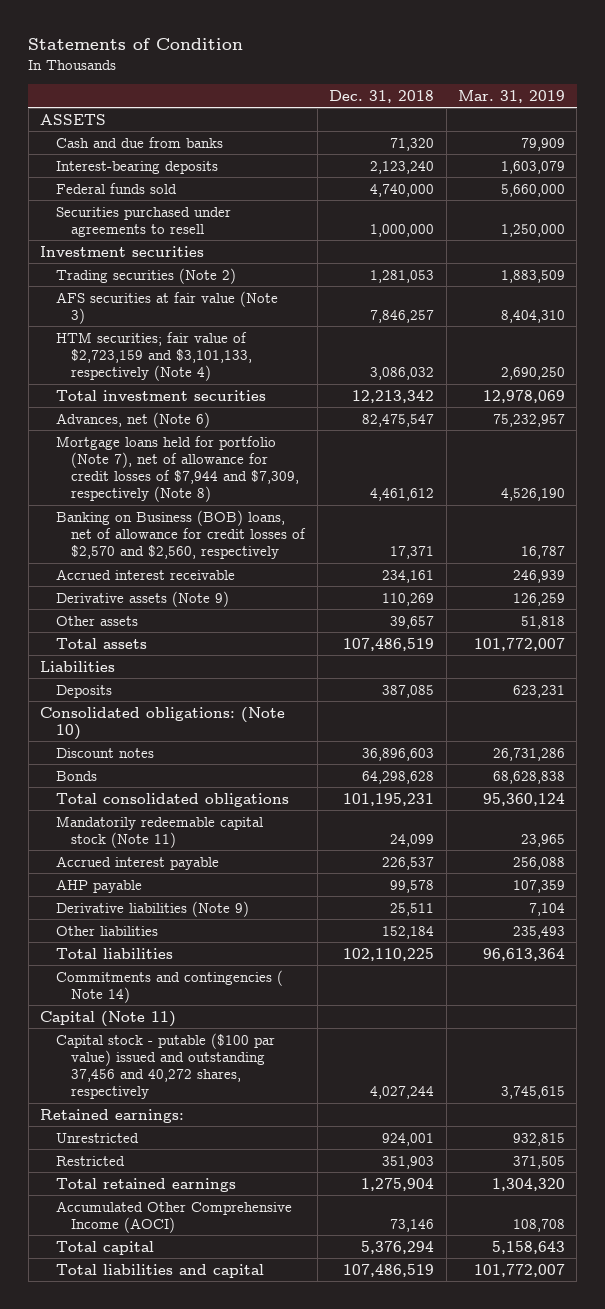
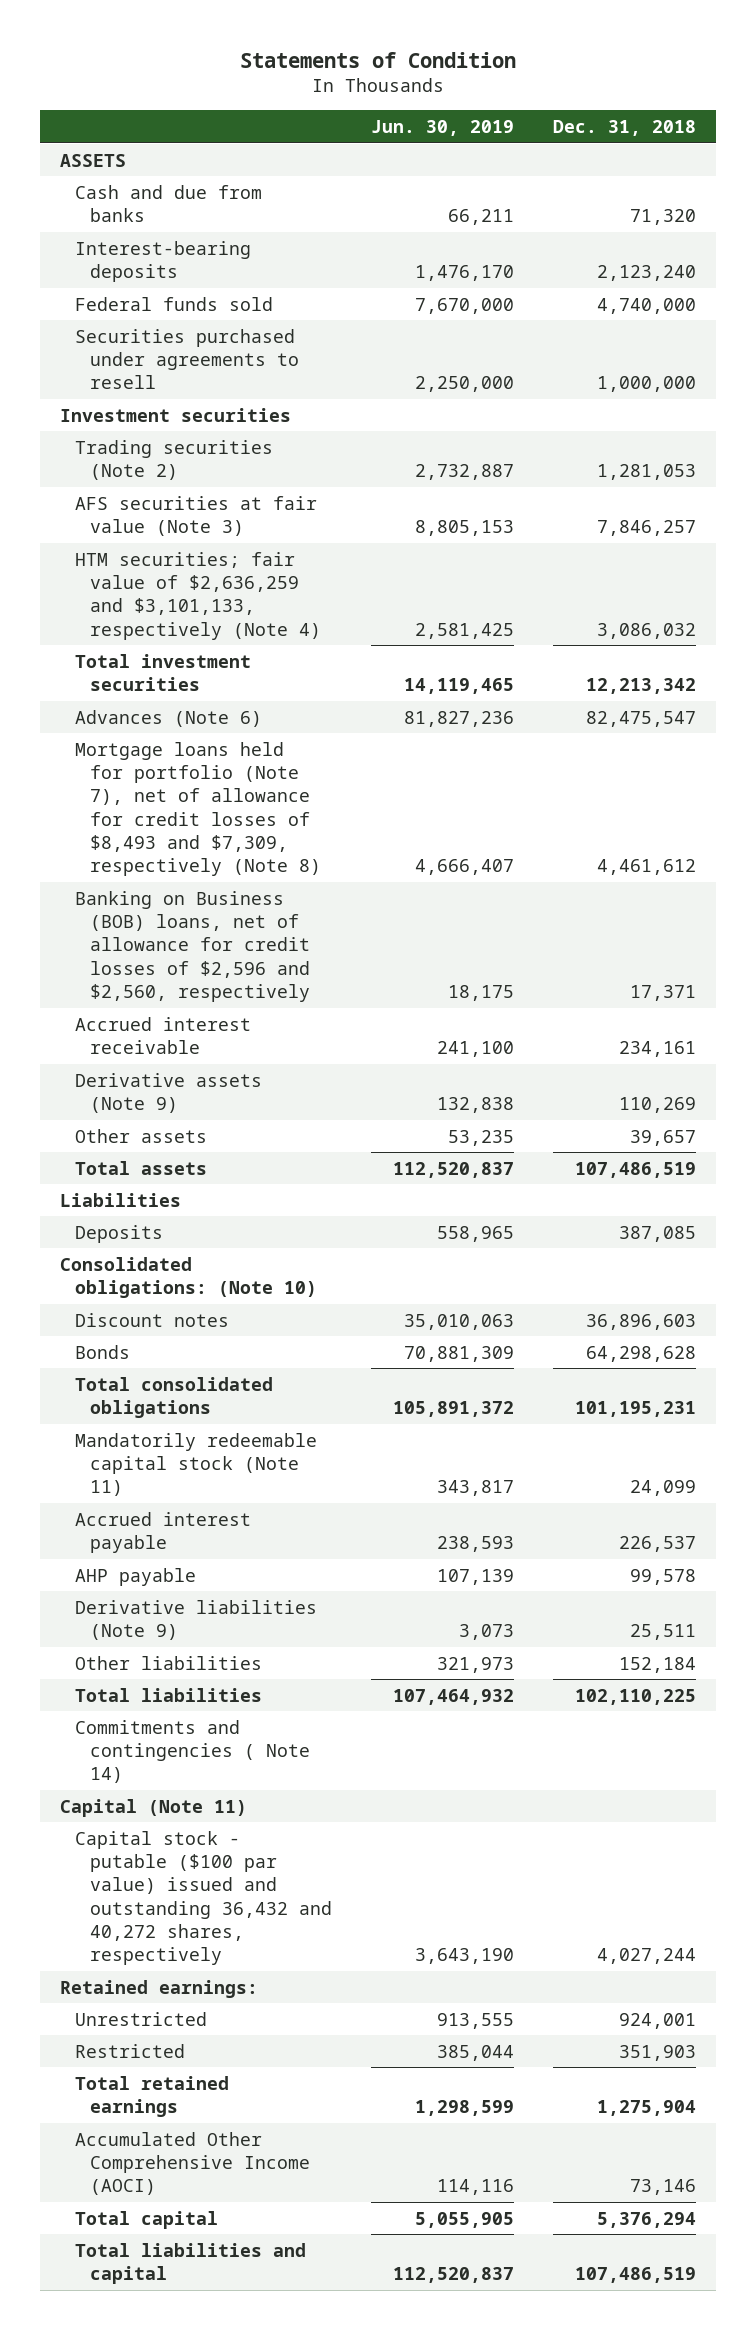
[457,89,565,103] Mar. 31, 2019 -> none
none -> [371,119,515,136] Jun. 30, 2019
[55,331,253,382] HTM securities; fair value of $2,723,159 and $3,101,133, respectively (Note 4) -> [74,551,322,640] HTM securities; fair value of $2,636,259 and $3,101,133, respectively (Note 4)
[55,411,210,428] Advances, net (Note 6) -> [74,709,262,727] Advances (Note 6)
[55,435,300,503] Mortgage loans held for portfolio (Note 7), net of allowance for credit losses of $7,944 and $7,309, respectively (Note 8) -> [74,741,322,877] Mortgage loans held for portfolio (Note 7), net of allowance for credit losses of $8,493 and $7,309, respectively (Note 8)
[55,509,307,560] Banking on Business (BOB) loans, net of allowance for credit losses of $2,570 and $2,560, respectively -> [74,890,311,1002] Banking on Business (BOB) loans, net of allowance for credit losses of $2,596 and $2,560, respectively
[55,1032,275,1100] Capital stock - putable ($100 par value) issued and outstanding 37,456 and 40,272 shares, respectively -> [74,1830,333,1966] Capital stock - putable ($100 par value) issued and outstanding 36,432 and 40,272 shares, respectively

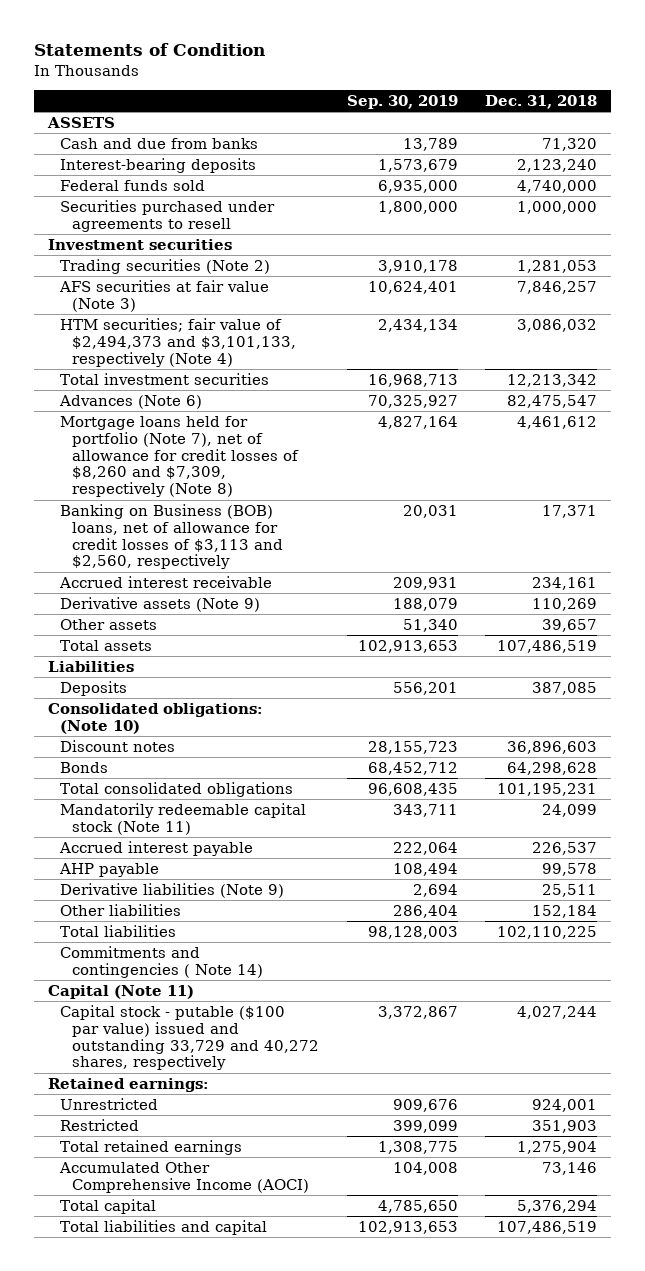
[371,119,515,136] Jun. 30, 2019 -> none
none -> [346,95,458,110] Sep. 30, 2019
[74,551,322,640] HTM securities; fair value of $2,636,259 and $3,101,133, respectively (Note 4) -> [59,317,296,367] HTM securities; fair value of $2,494,373 and $3,101,133, respectively (Note 4)
[74,741,322,877] Mortgage loans held for portfolio (Note 7), net of allowance for credit losses of $8,493 and $7,309, respectively (Note 8) -> [59,415,299,498] Mortgage loans held for portfolio (Note 7), net of allowance for credit losses of $8,260 and $7,309, respectively (Note 8)
[74,890,311,1002] Banking on Business (BOB) loans, net of allowance for credit losses of $2,596 and $2,560, respectively -> [59,503,283,570] Banking on Business (BOB) loans, net of allowance for credit losses of $3,113 and $2,560, respectively
[74,1830,333,1966] Capital stock - putable ($100 par value) issued and outstanding 36,432 and 40,272 shares, respectively -> [59,1004,319,1071] Capital stock - putable ($100 par value) issued and outstanding 33,729 and 40,272 shares, respectively

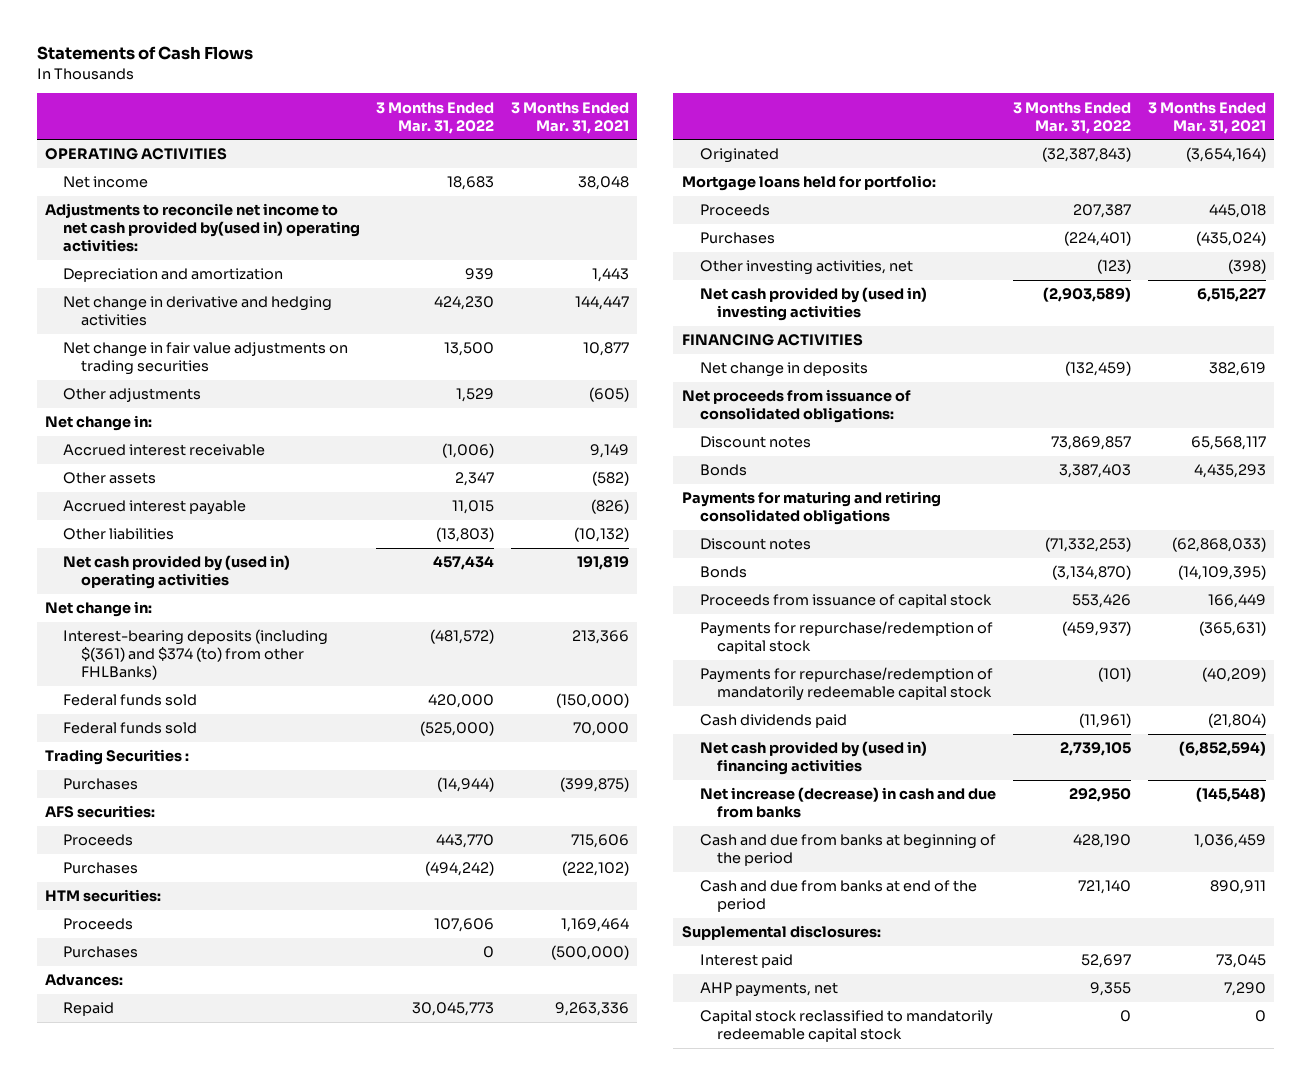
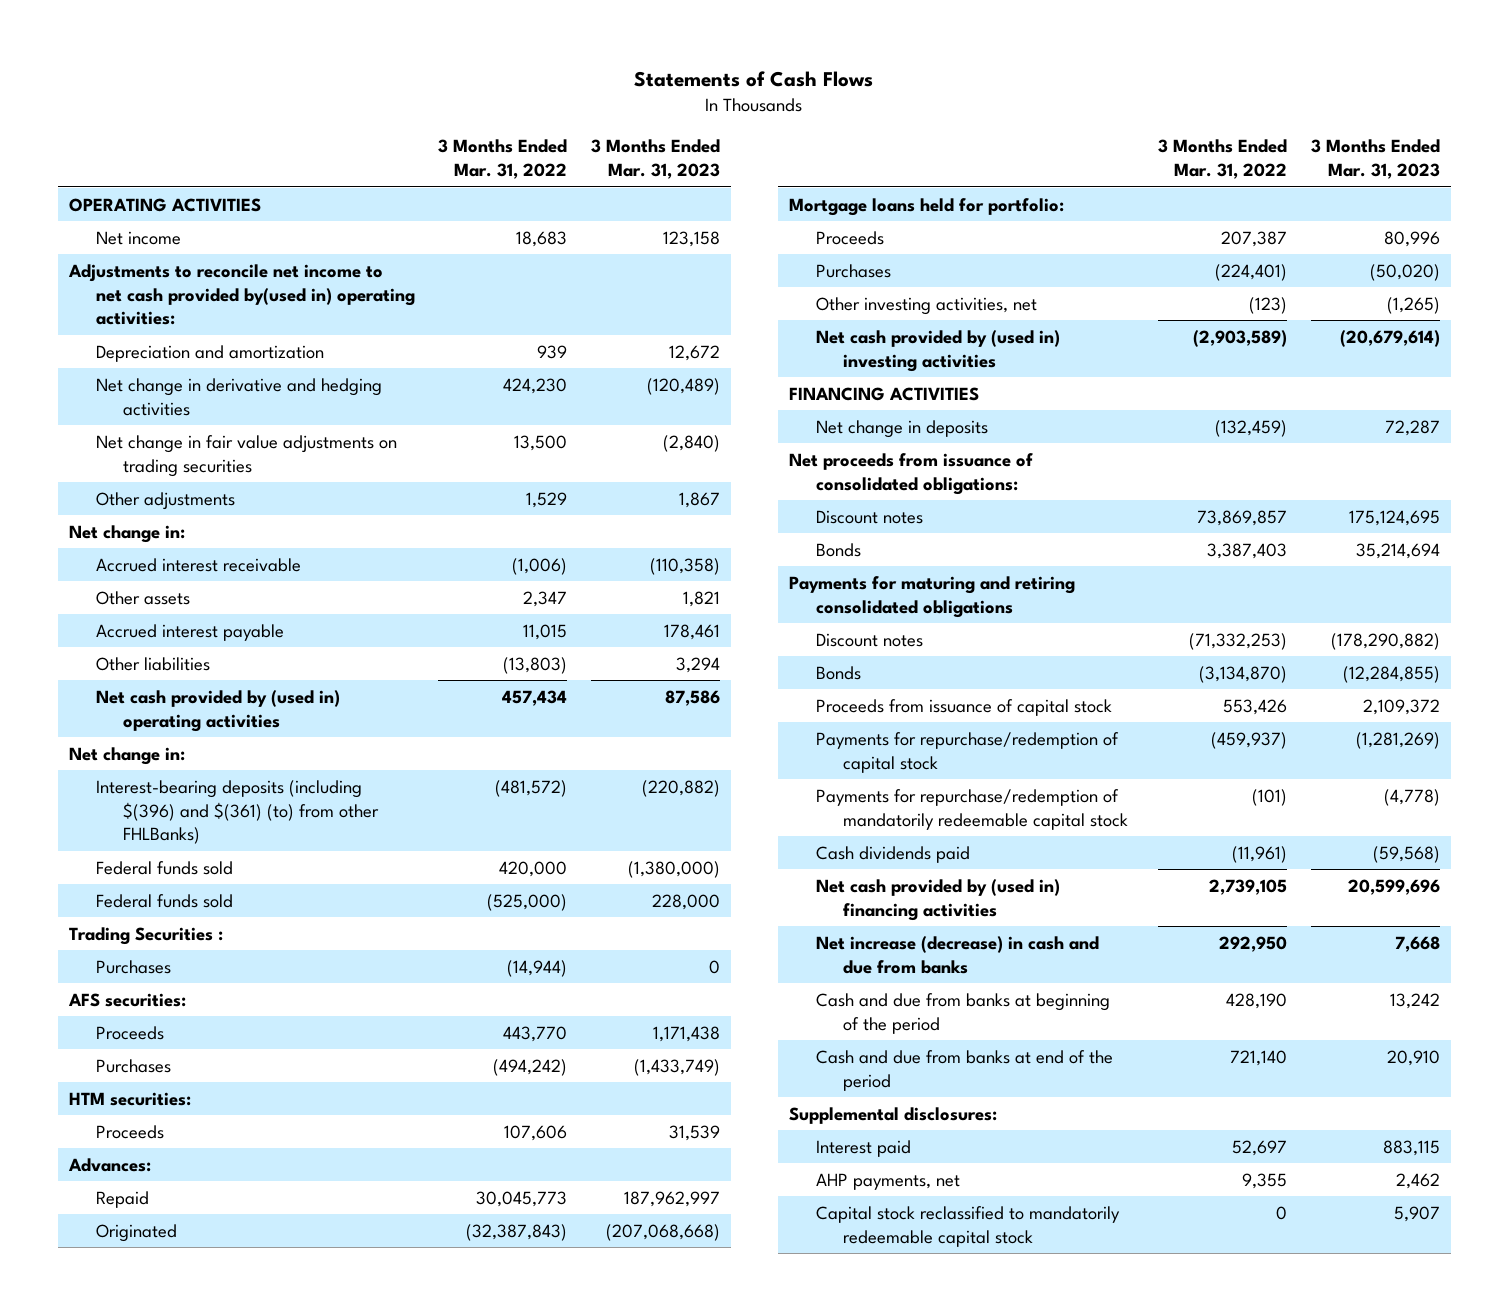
[511,101,630,134] 3 Months Ended Mar. 31, 2021 -> none
none -> [590,139,720,180] 3 Months Ended Mar. 31, 2023
[62,629,328,681] Interest-bearing deposits (including $(361) and $374 (to) from other FHLBanks) -> [96,779,379,845] Interest-bearing deposits (including $(396) and $(361) (to) from other FHLBanks)
[62,946,138,959] Purchases -> none

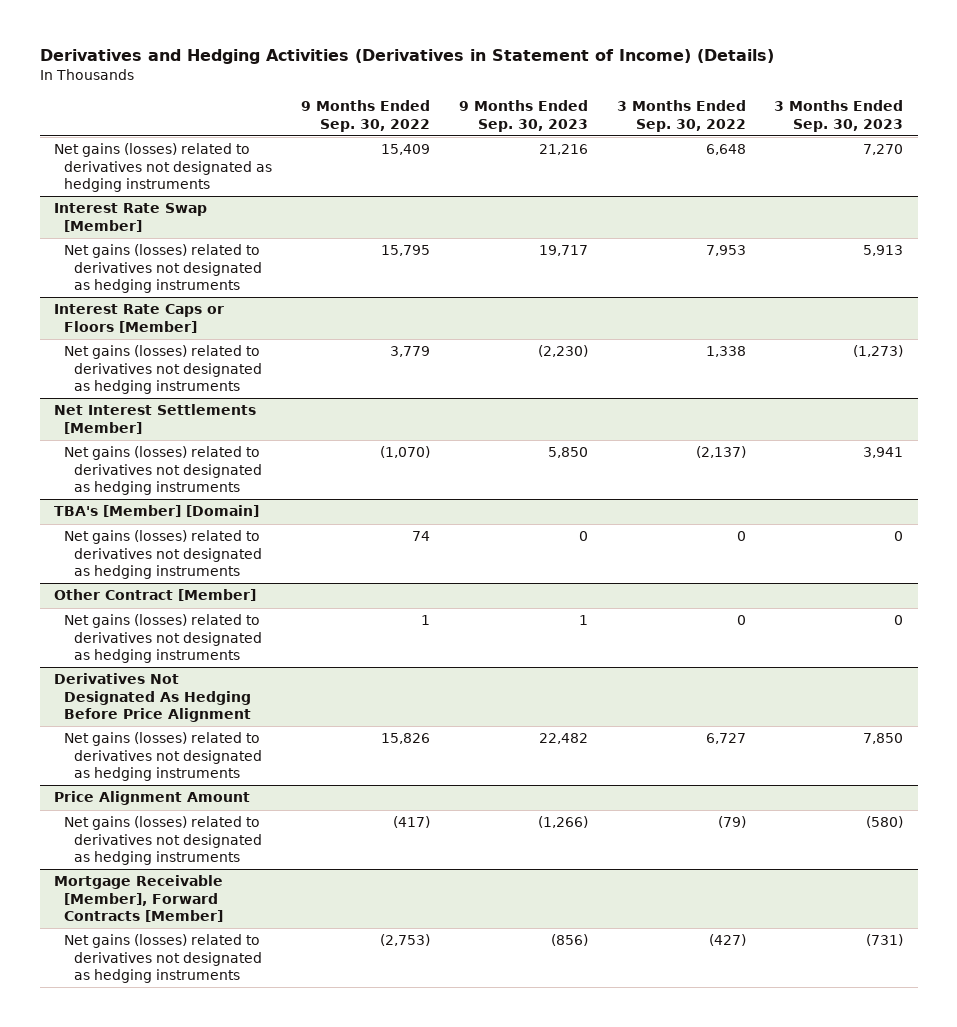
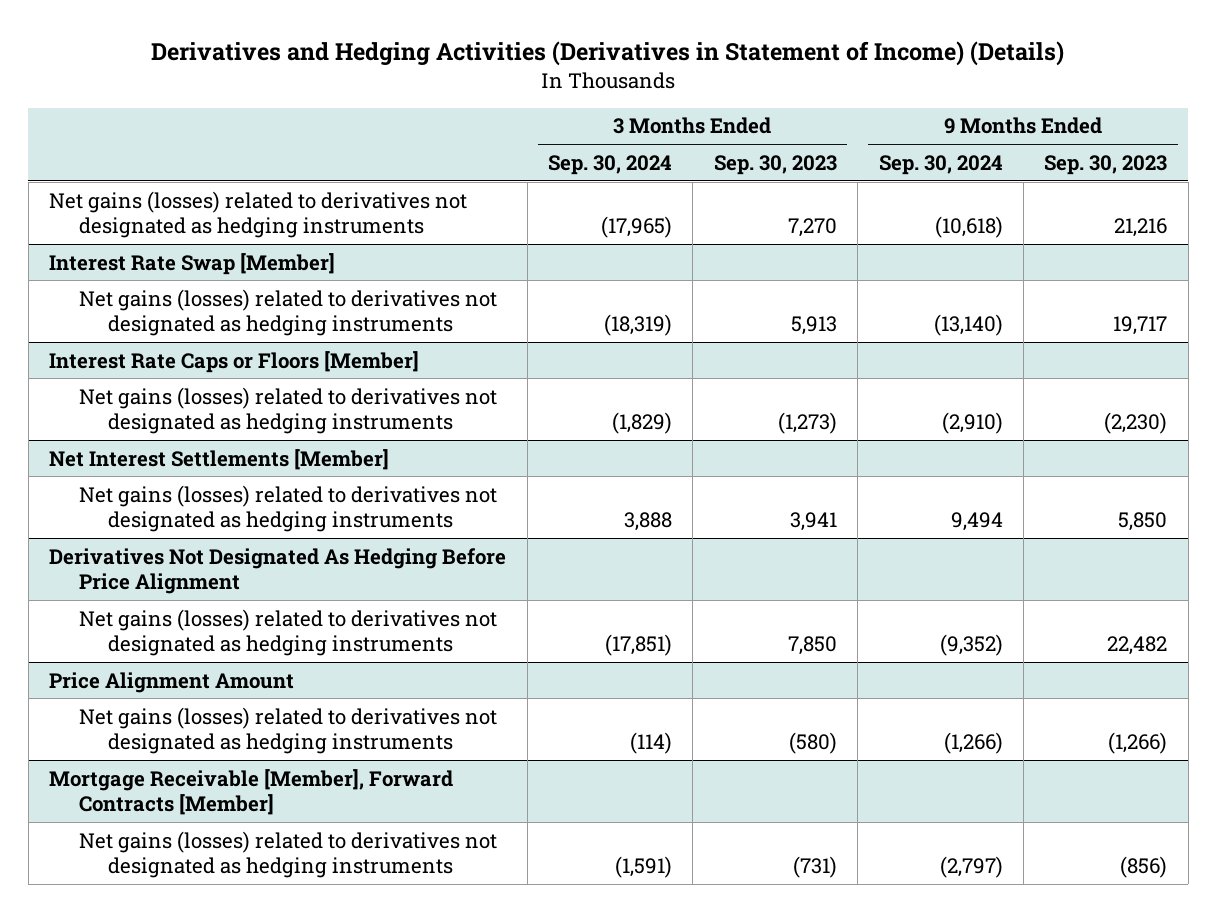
[300,100,430,132] 9 Months Ended Sep. 30, 2022 -> none
[616,100,746,132] 3 Months Ended Sep. 30, 2022 -> none
none -> [547,154,672,175] Sep. 30, 2024
none -> [878,154,1003,175] Sep. 30, 2024
[54,505,260,518] TBA's [Member] [Domain] -> none
[64,530,263,580] Net gains (losses) related to derivatives not designated as hedging instruments -> none
[54,589,257,602] Other Contract [Member] -> none
[64,614,263,664] Net gains (losses) related to derivatives not designated as hedging instruments -> none

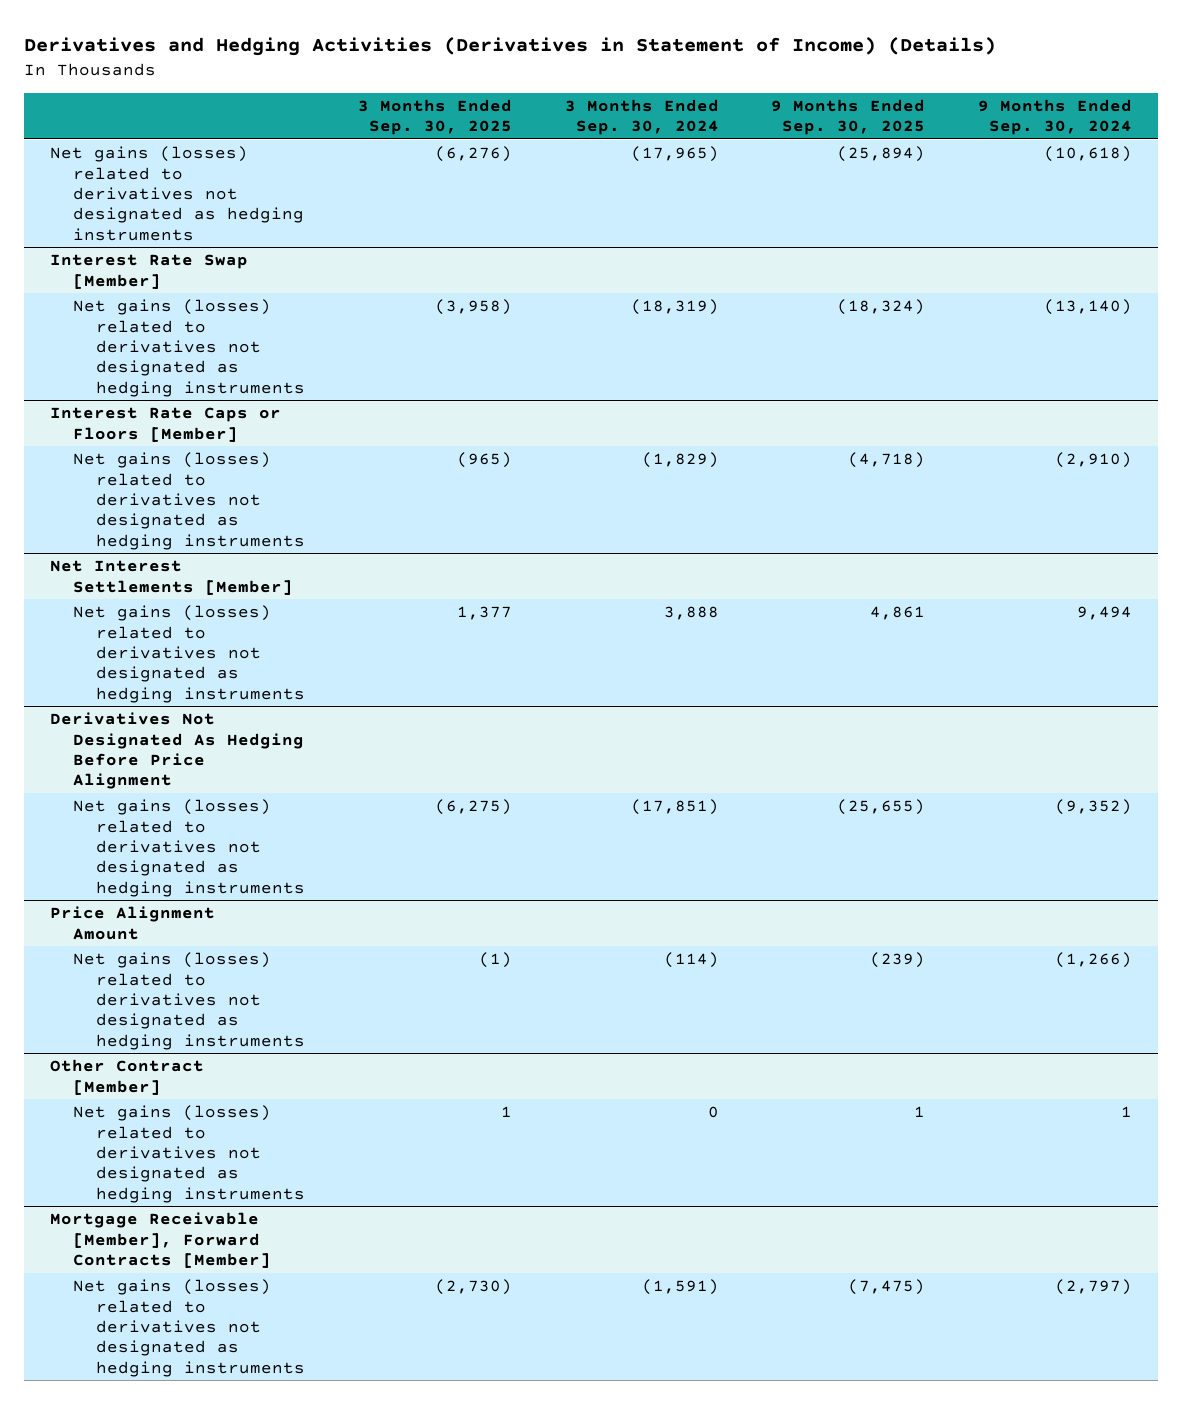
[713,154,837,175] Sep. 30, 2023 -> none
[1044,154,1168,175] Sep. 30, 2023 -> none
none -> [357,98,512,136] 3 Months Ended Sep. 30, 2025
none -> [771,98,926,136] 9 Months Ended Sep. 30, 2025
none -> [49,1059,204,1095] Other Contract [Member]
none -> [72,1105,305,1203] Net gains (losses) related to derivatives not designated as hedging instruments

